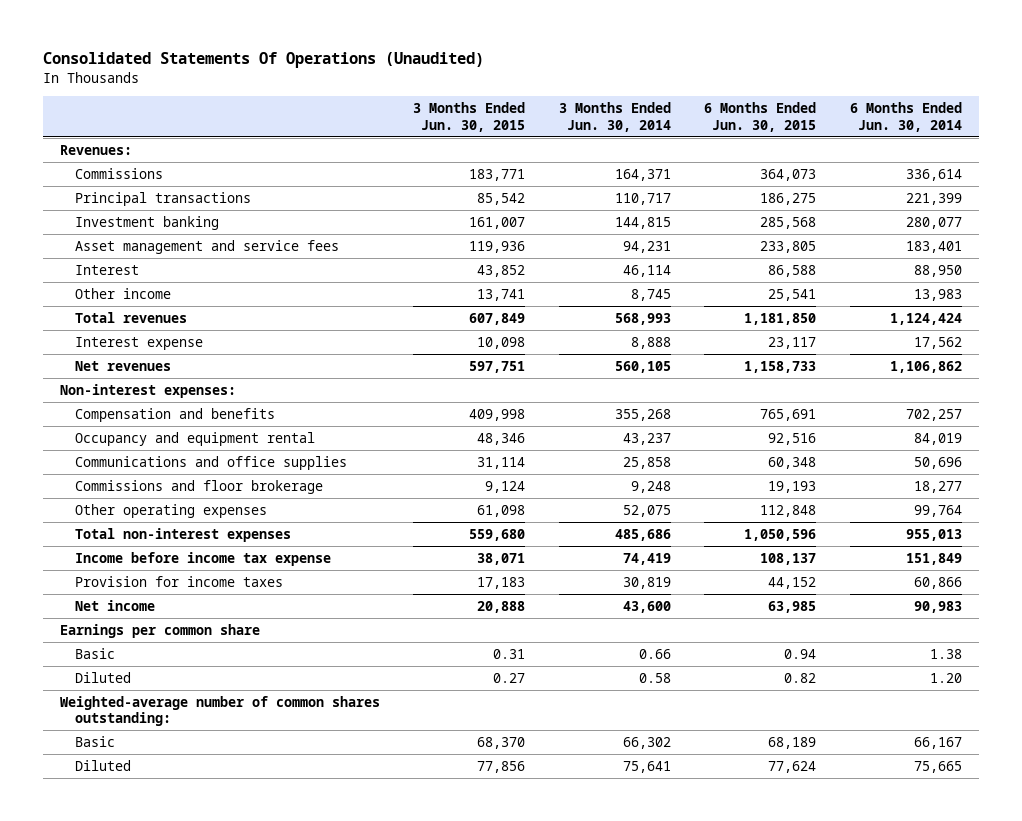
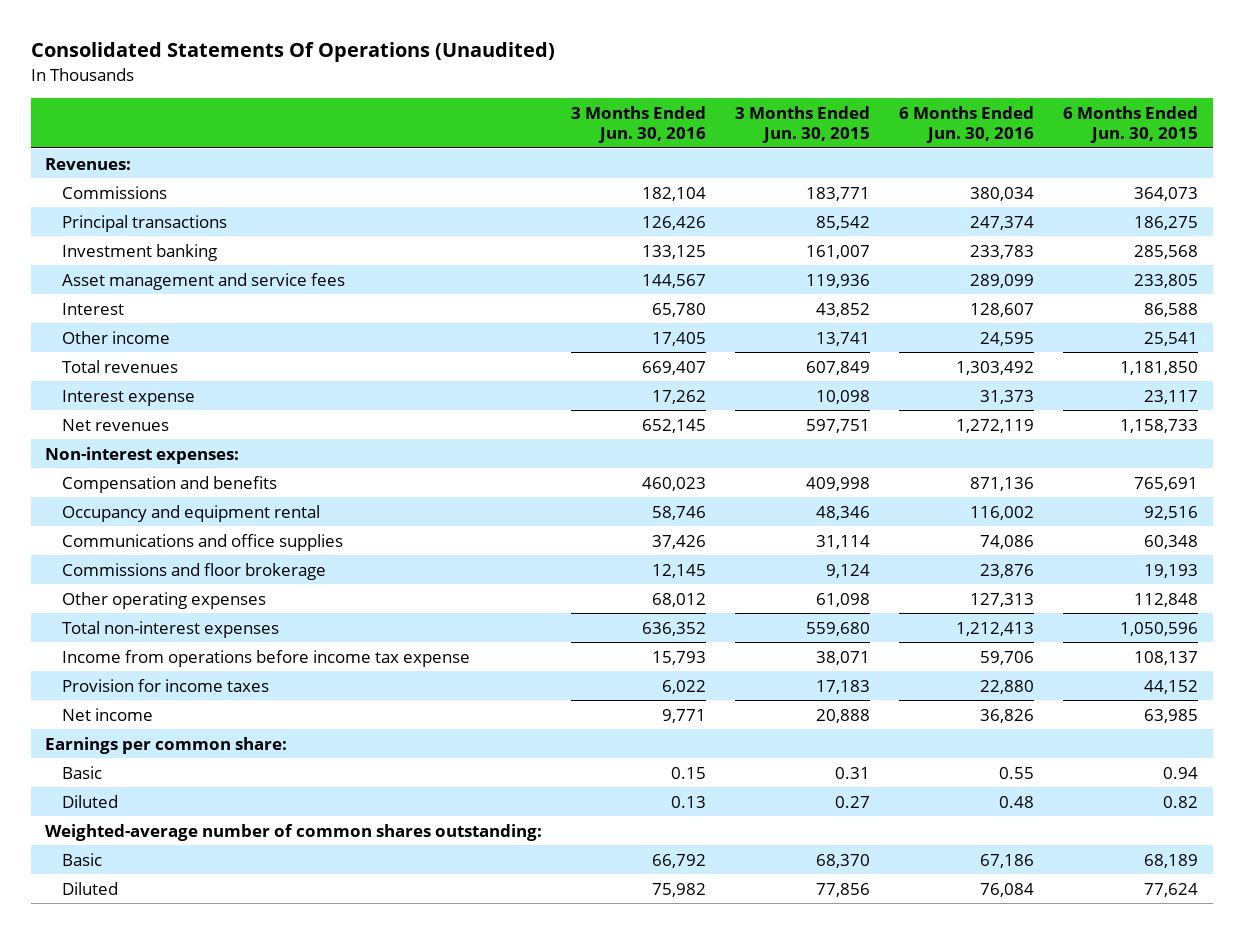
[558,101,671,132] 3 Months Ended Jun. 30, 2014 -> none
[849,101,962,132] 6 Months Ended Jun. 30, 2014 -> none
none -> [571,105,707,143] 3 Months Ended Jun. 30, 2016
none -> [899,105,1035,143] 6 Months Ended Jun. 30, 2016
[75,551,332,566] Income before income tax expense -> [62,649,471,667] Income from operations before income tax expense
[59,623,260,638] Earnings per common share -> [45,736,288,754] Earnings per common share:

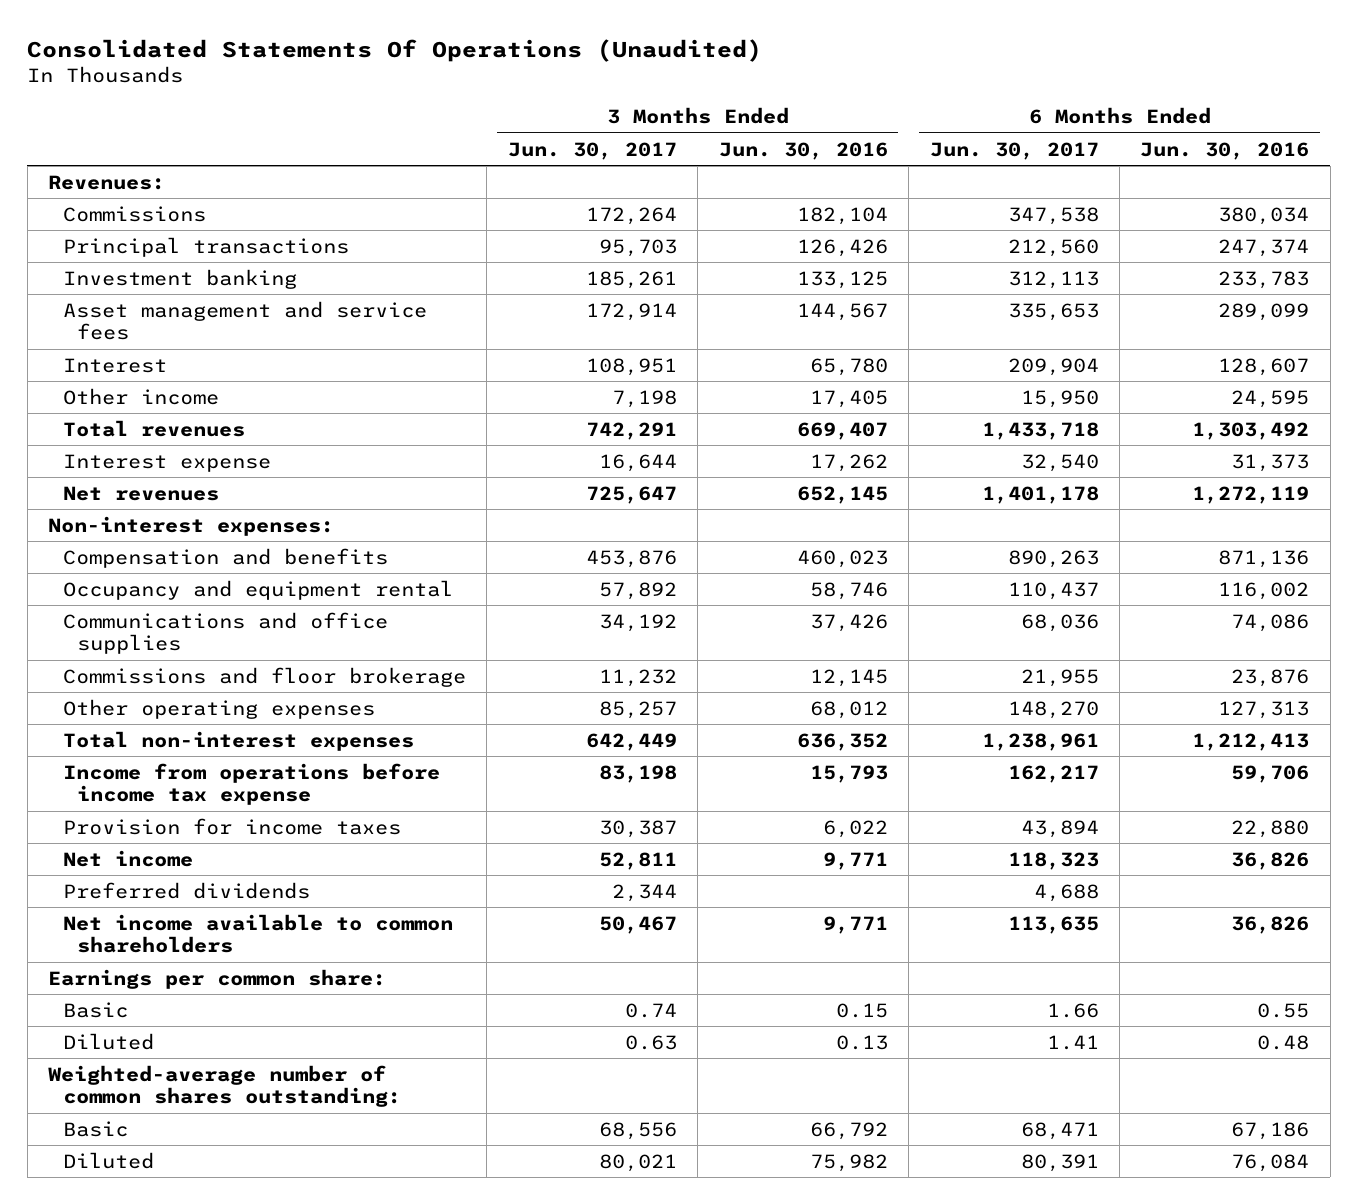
[735,105,871,143] 3 Months Ended Jun. 30, 2015 -> none
[1063,105,1199,143] 6 Months Ended Jun. 30, 2015 -> none
none -> [507,141,677,160] Jun. 30, 2017
none -> [929,141,1099,160] Jun. 30, 2017
none -> [62,881,310,899] Preferred dividends
none -> [62,913,453,954] Net income available to common shareholders

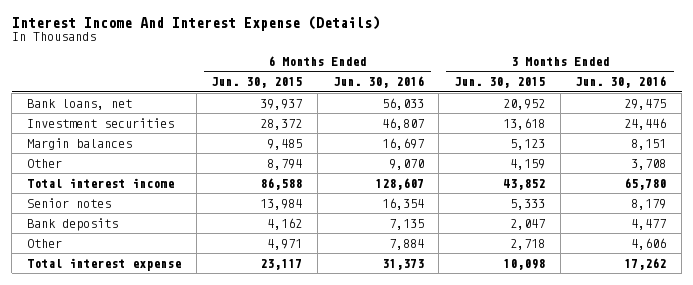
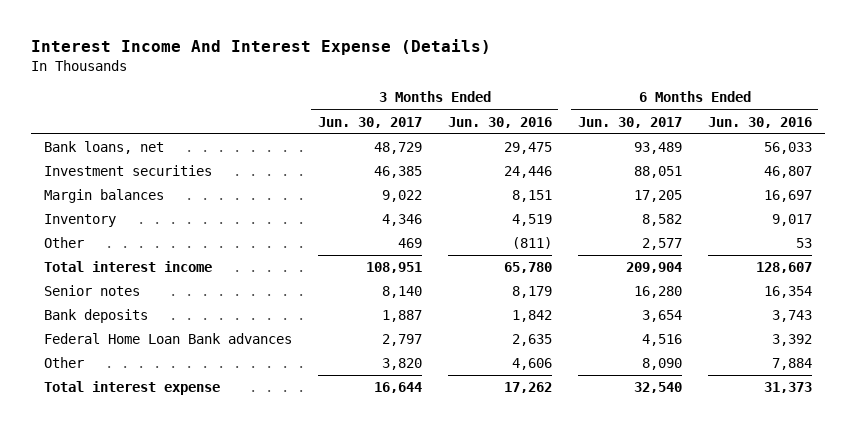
[211,77,303,89] Jun. 30, 2015 -> none
[454,77,546,89] Jun. 30, 2015 -> none
none -> [317,116,422,128] Jun. 30, 2017
none -> [577,116,682,128] Jun. 30, 2017
none -> [43,214,116,228] Inventory
[388,158,424,170] 9,070 -> [795,238,812,249] 53
[631,158,667,170] 3,708 -> [511,237,552,250] (811)
[388,218,424,230] 7,135 -> [771,310,812,323] 3,743
[631,218,667,230] 4,477 -> [511,310,552,323] 1,842
none -> [43,333,292,345] Federal Home Loan Bank advances

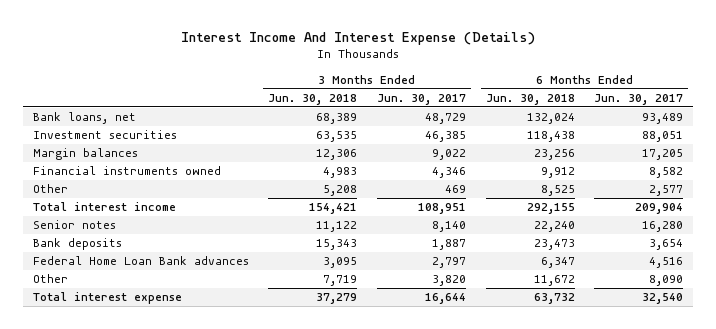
[447,116,552,128] Jun. 30, 2016 -> none
[707,116,812,128] Jun. 30, 2016 -> none
none -> [268,93,358,105] Jun. 30, 2018
none -> [485,93,575,105] Jun. 30, 2018
[43,214,116,228] Inventory -> [32,166,221,176] Financial instruments owned

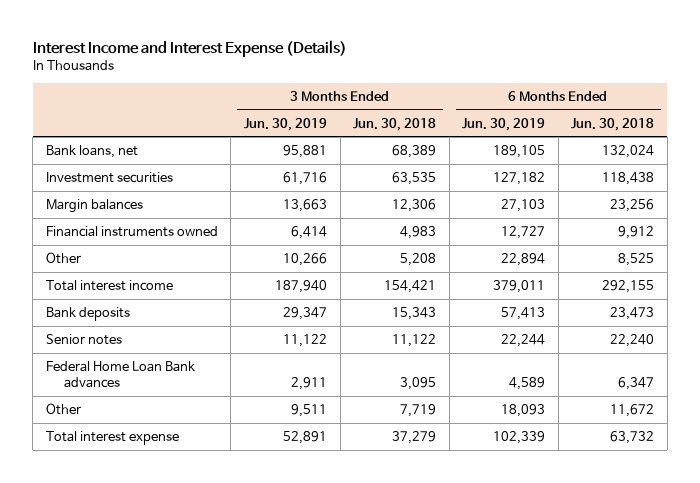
[181,31,536,45] Interest Income And Interest Expense (Details) -> [32,39,347,57] Interest Income and Interest Expense (Details)
[377,93,467,105] Jun. 30, 2017 -> none
[594,93,684,105] Jun. 30, 2017 -> none
none -> [243,117,327,131] Jun. 30, 2019
none -> [462,117,546,131] Jun. 30, 2019
[32,220,116,230] Senior notes -> [45,333,122,345] Senior notes

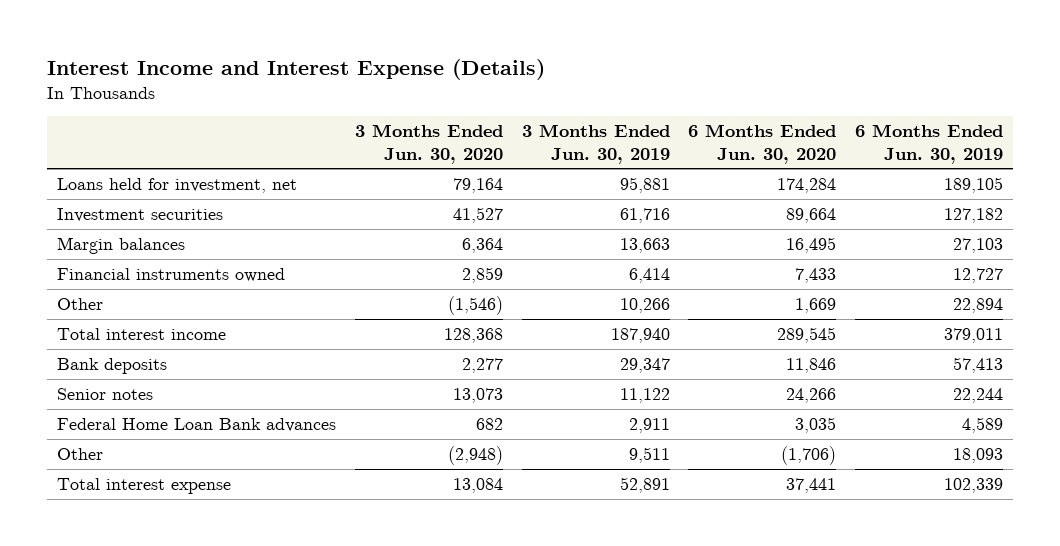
[353,117,437,131] Jun. 30, 2018 -> none
[571,117,655,131] Jun. 30, 2018 -> none
none -> [354,124,503,164] 3 Months Ended Jun. 30, 2020
none -> [688,124,837,164] 6 Months Ended Jun. 30, 2020
[45,144,138,158] Bank loans, net -> [56,177,297,193] Loans held for investment, net

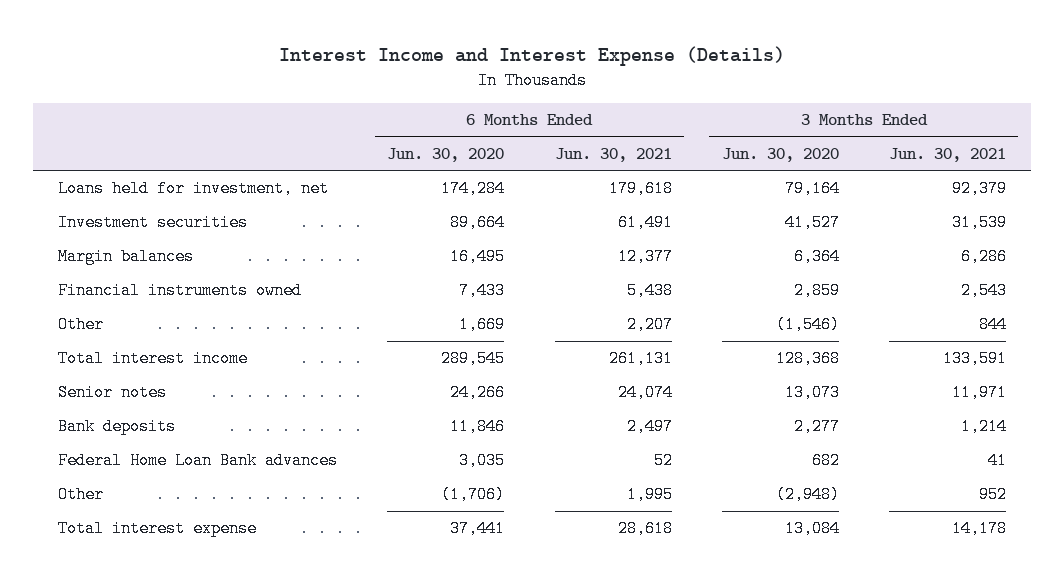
[521,124,670,164] 3 Months Ended Jun. 30, 2019 -> none
[855,124,1004,164] 6 Months Ended Jun. 30, 2019 -> none
none -> [554,147,672,162] Jun. 30, 2021
none -> [888,147,1006,162] Jun. 30, 2021
[56,357,167,374] Bank deposits -> [58,418,177,436] Bank deposits

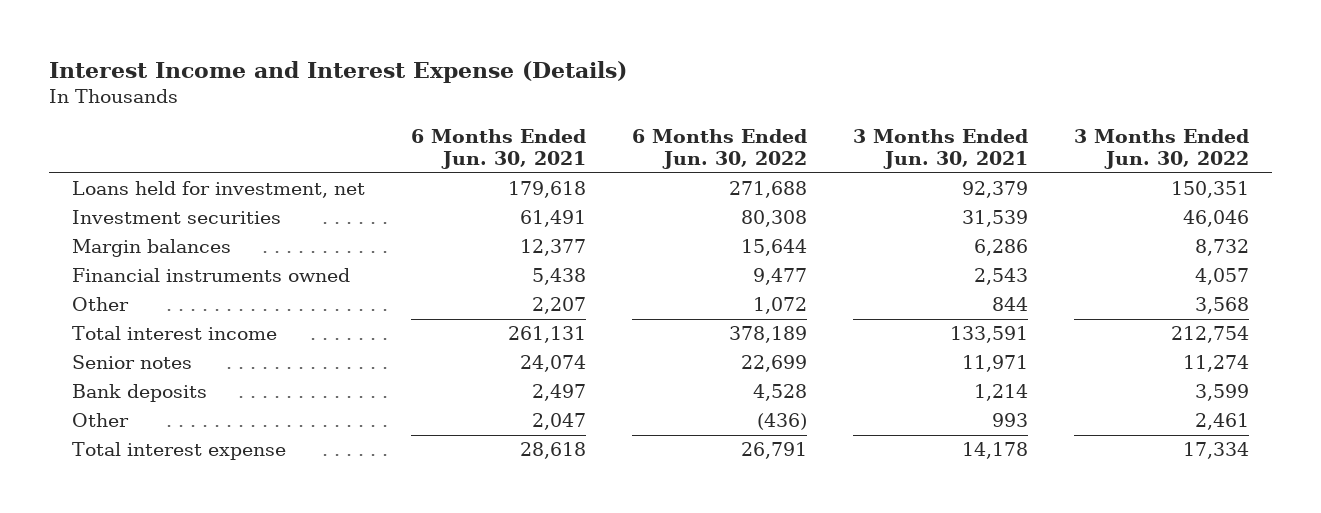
[387,147,505,162] Jun. 30, 2020 -> none
[721,147,839,162] Jun. 30, 2020 -> none
none -> [632,128,808,169] 6 Months Ended Jun. 30, 2022
none -> [1074,128,1250,169] 3 Months Ended Jun. 30, 2022
[58,452,339,470] Federal Home Loan Bank advances -> none
[626,486,673,504] 1,995 -> [531,413,586,431] 2,047
[978,486,1007,504] 952 -> [992,413,1029,428] 993

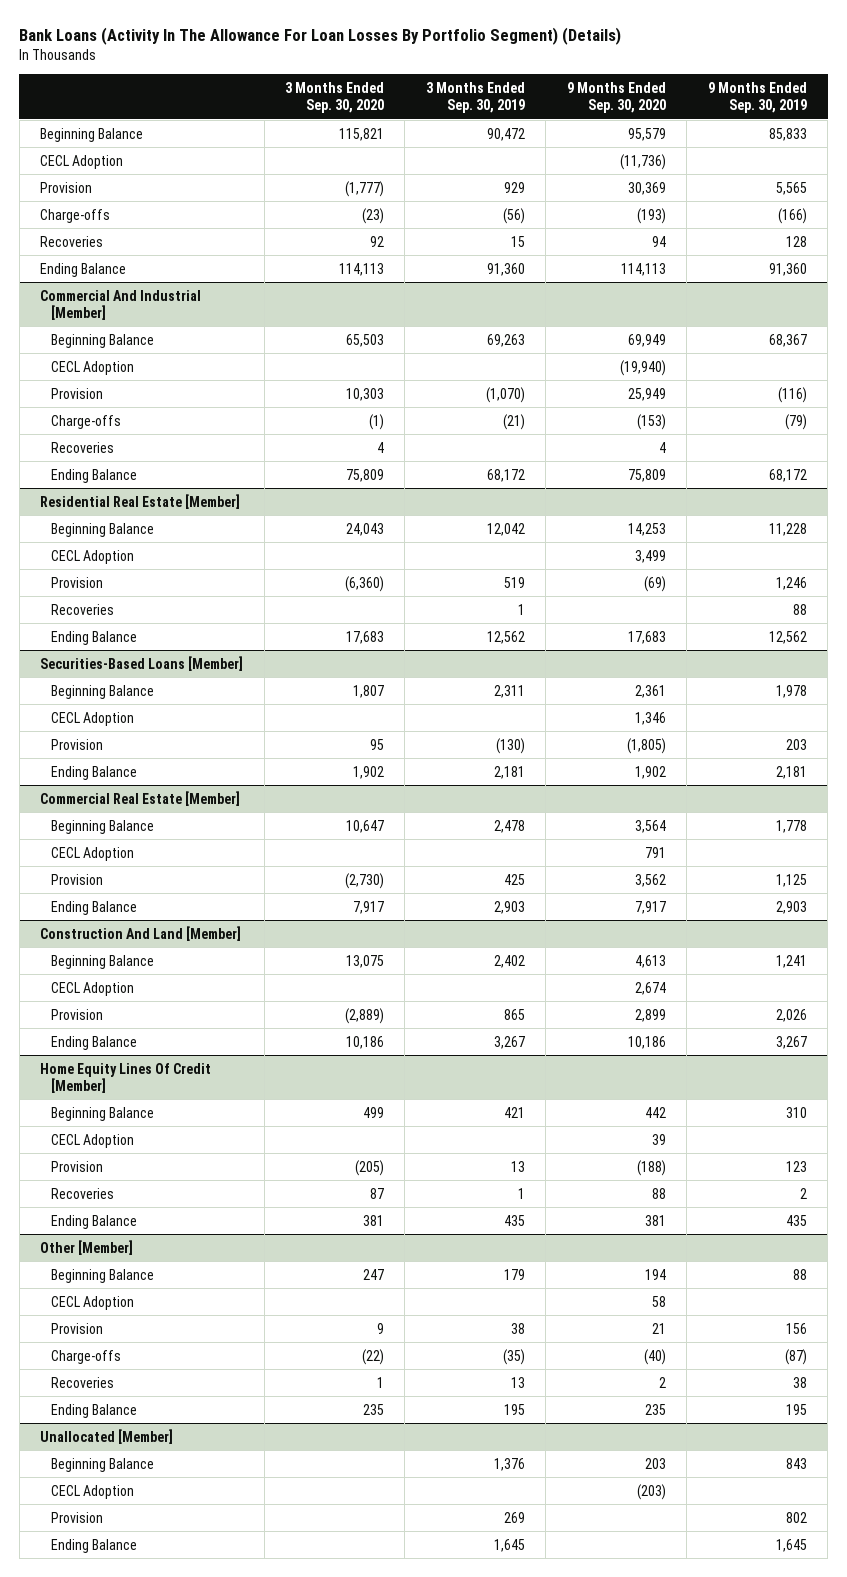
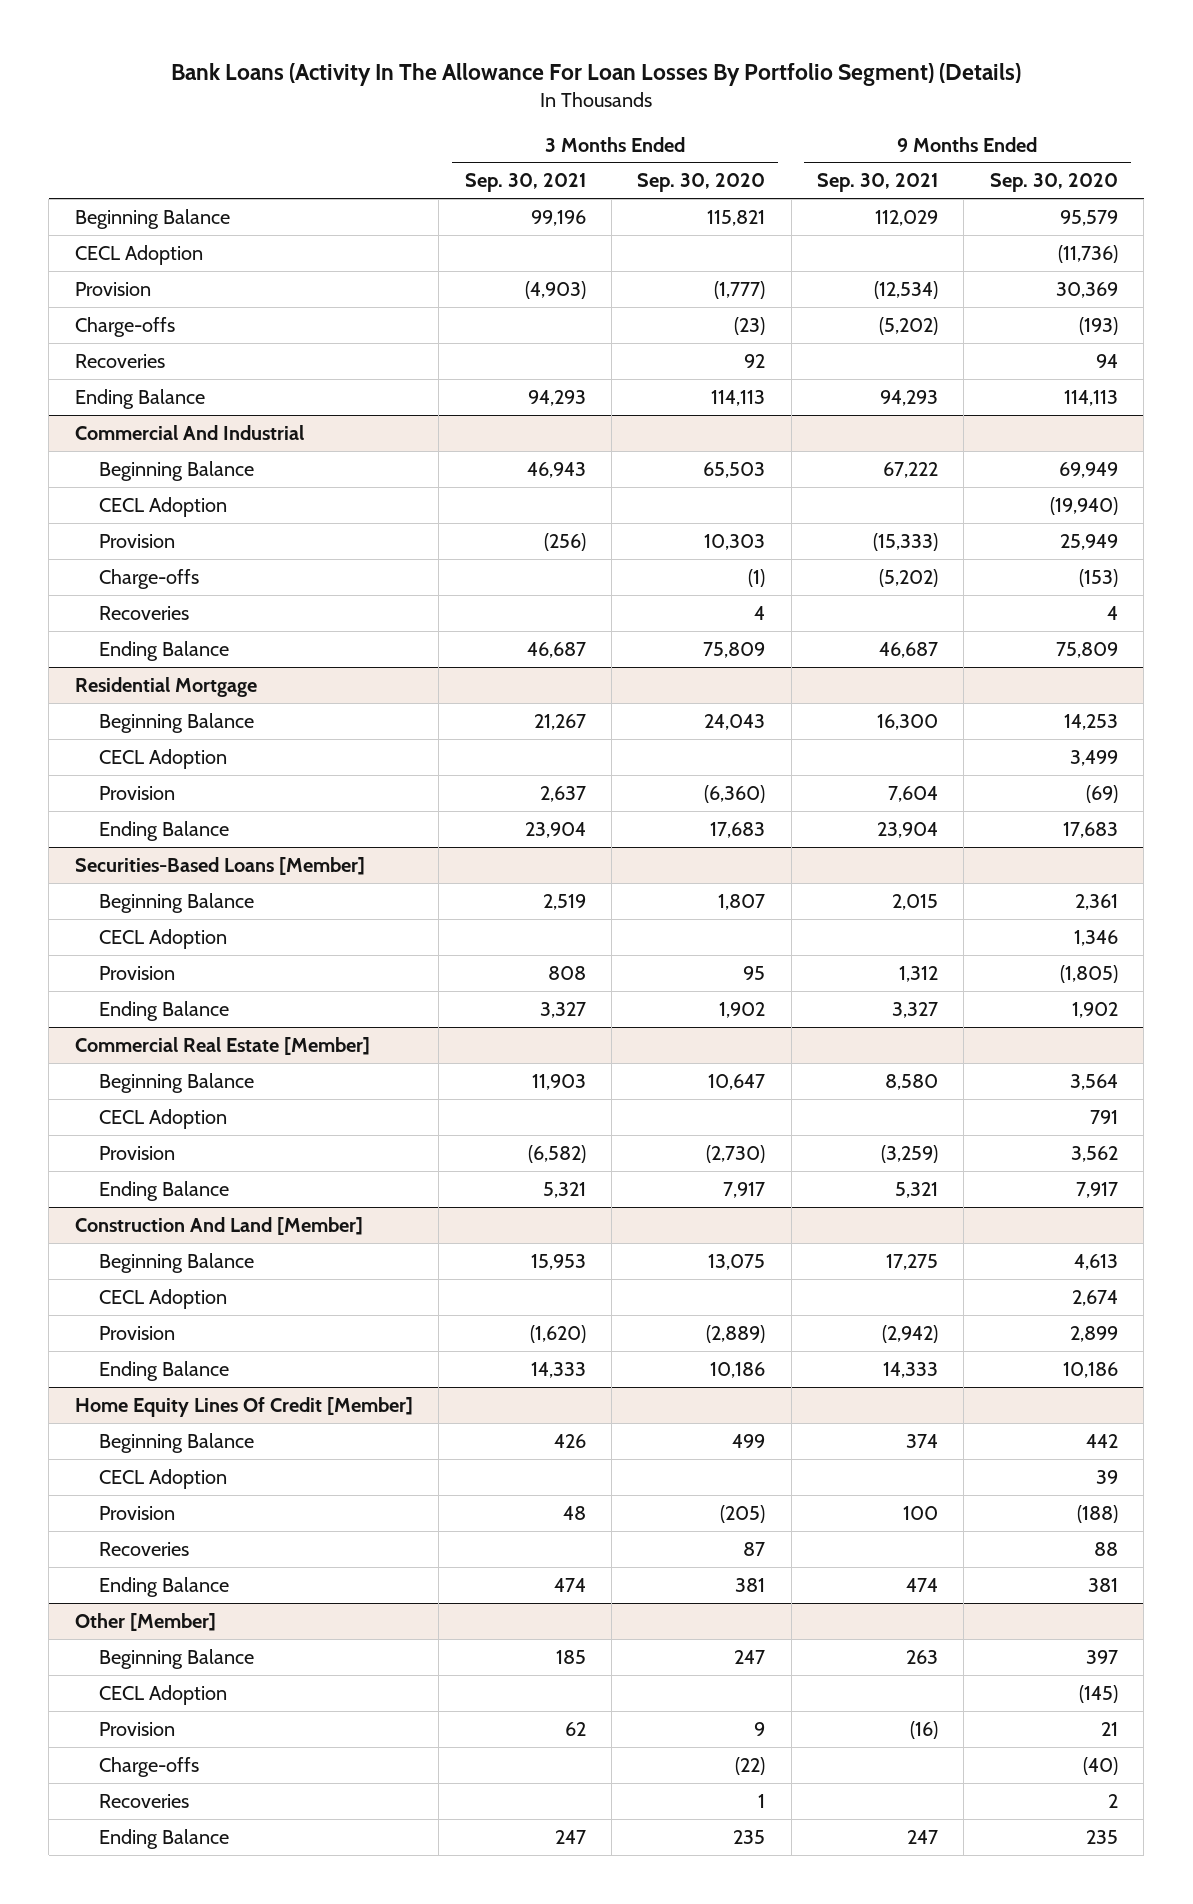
[425,82,525,113] 3 Months Ended Sep. 30, 2019 -> none
[707,82,807,113] 9 Months Ended Sep. 30, 2019 -> none
none -> [464,173,586,193] Sep. 30, 2021
none -> [817,173,939,193] Sep. 30, 2021
[40,289,202,320] Commercial And Industrial [Member] -> [74,424,304,440] Commercial And Industrial
[40,493,241,509] Residential Real Estate [Member] -> [74,676,257,697] Residential Mortgage
[51,603,115,615] Recoveries -> none
[644,1268,666,1280] 194 -> [1085,1649,1118,1664] 397
[651,1295,666,1307] 58 -> [1078,1684,1118,1703] (145)
[40,1428,174,1444] Unallocated [Member] -> none
[51,1457,155,1472] Beginning Balance -> none
[51,1484,135,1499] CECL Adoption -> none
[51,1511,104,1523] Provision -> none
[51,1538,138,1553] Ending Balance -> none

